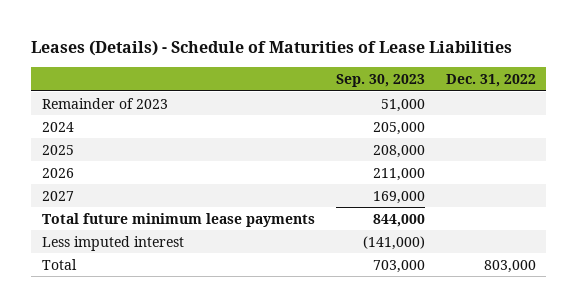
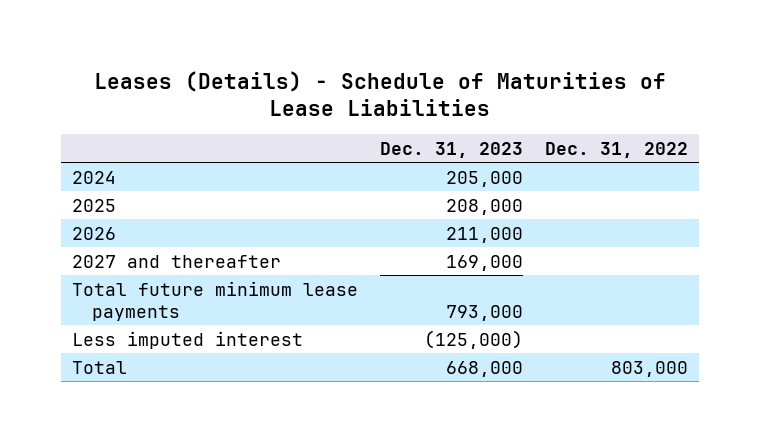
[335,74,425,88] Sep. 30, 2023 -> none
none -> [380,141,524,158] Dec. 31, 2023
[41,97,168,109] Remainder of 2023 -> none
[41,190,74,201] 2027 -> [72,254,282,268] 2027 and thereafter

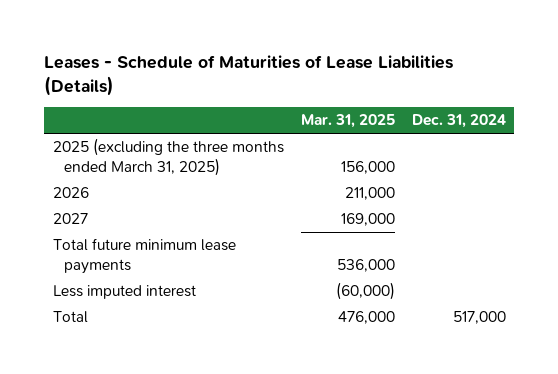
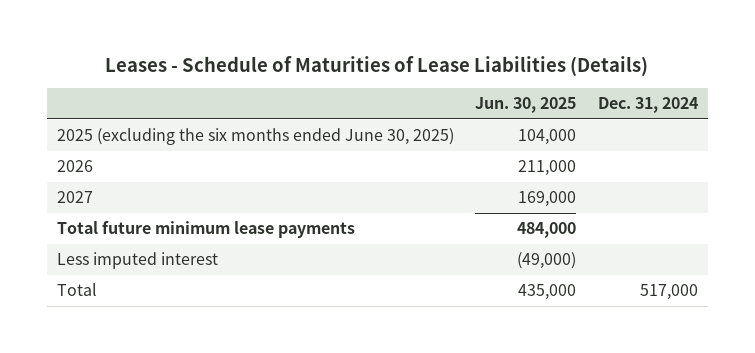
[300,114,395,129] Mar. 31, 2025 -> none
none -> [475,97,577,114] Jun. 30, 2025
[52,138,284,176] 2025 (excluding the three months ended March 31, 2025) -> [57,128,455,146] 2025 (excluding the six months ended June 30, 2025)

